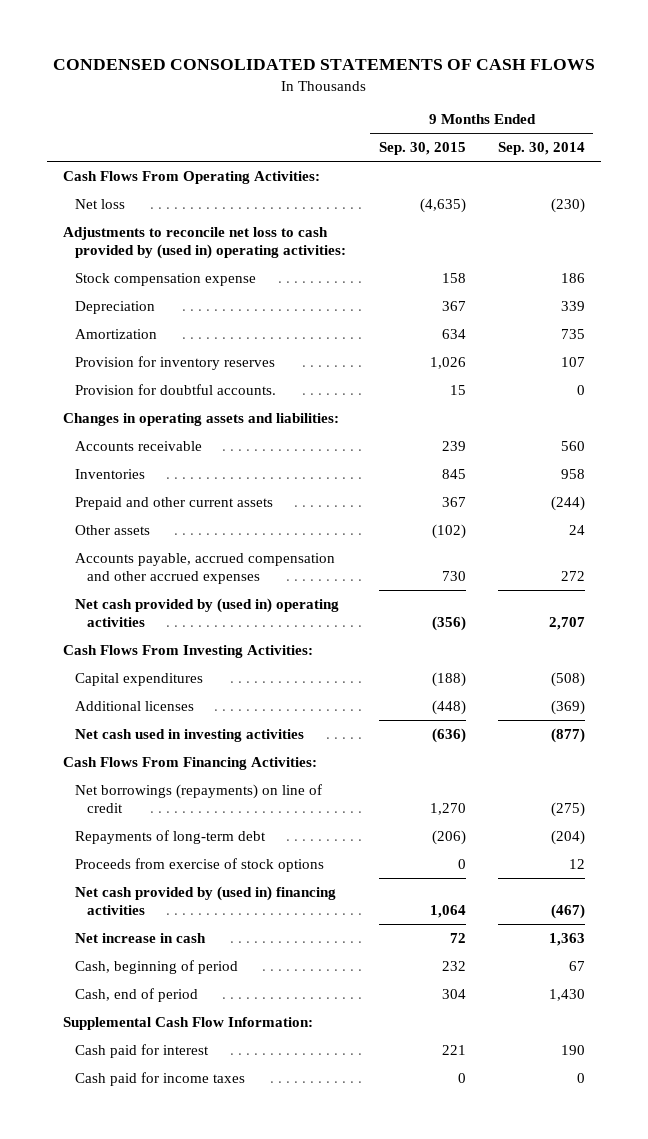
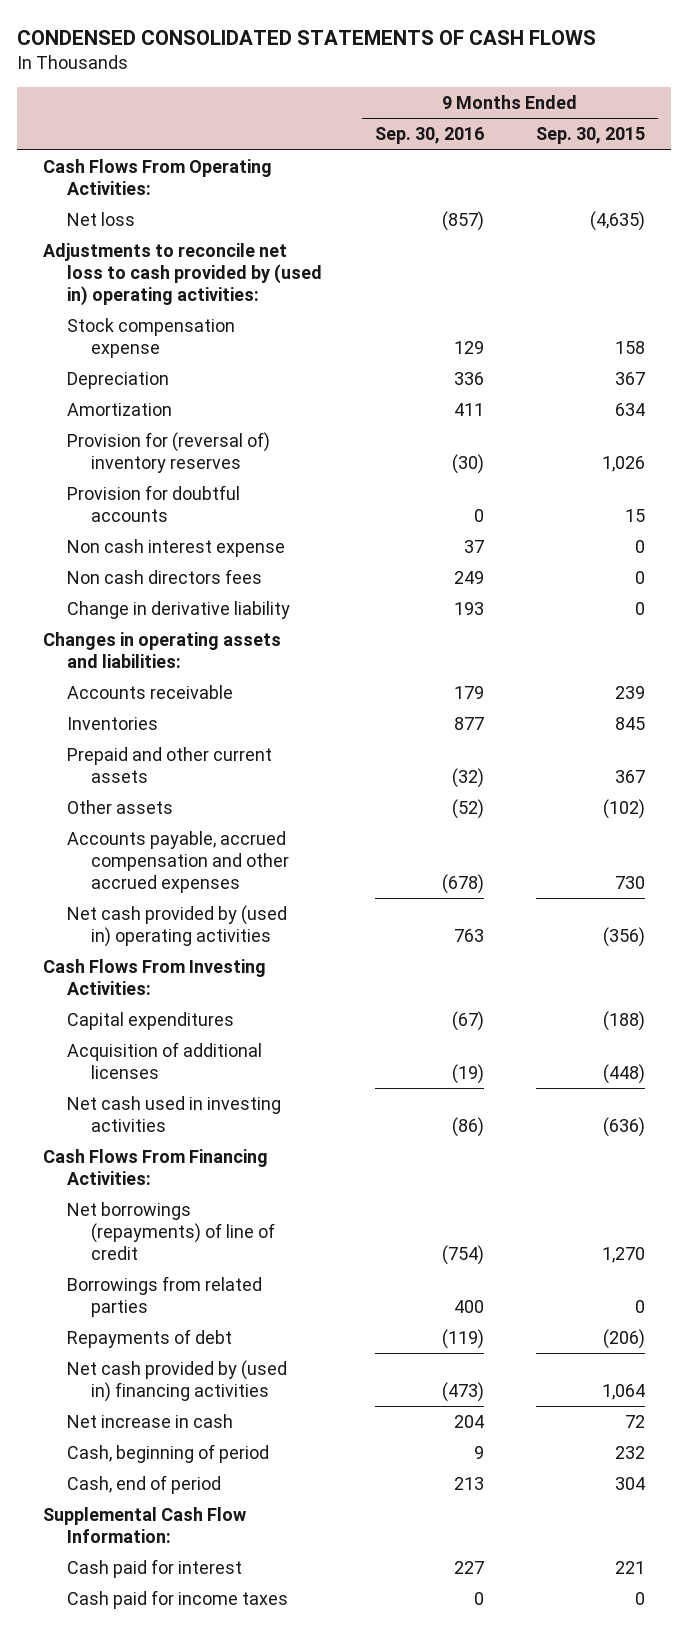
[498,142,586,156] Sep. 30, 2014 -> none
none -> [374,127,484,145] Sep. 30, 2016
[74,355,275,370] Provision for inventory reserves -> [67,432,271,473] Provision for (reversal of) inventory reserves
[74,383,276,395] Provision for doubtful accounts. -> [67,485,241,522] Provision for doubtful accounts
none -> [67,539,286,558] Non cash interest expense
none -> [67,569,263,585] Non cash directors fees
none -> [67,601,291,620] Change in derivative liability
[74,700,194,711] Additional licenses -> [67,1042,263,1079] Acquisition of additional licenses
[74,857,324,872] Proceeds from exercise of stock options -> none
[74,783,322,814] Net borrowings (repayments) on line of credit -> [67,1202,276,1260] Net borrowings (repayments) of line of credit
none -> [67,1276,263,1317] Borrowings from related parties
[74,829,266,844] Repayments of long-term debt -> [67,1329,233,1349] Repayments of debt

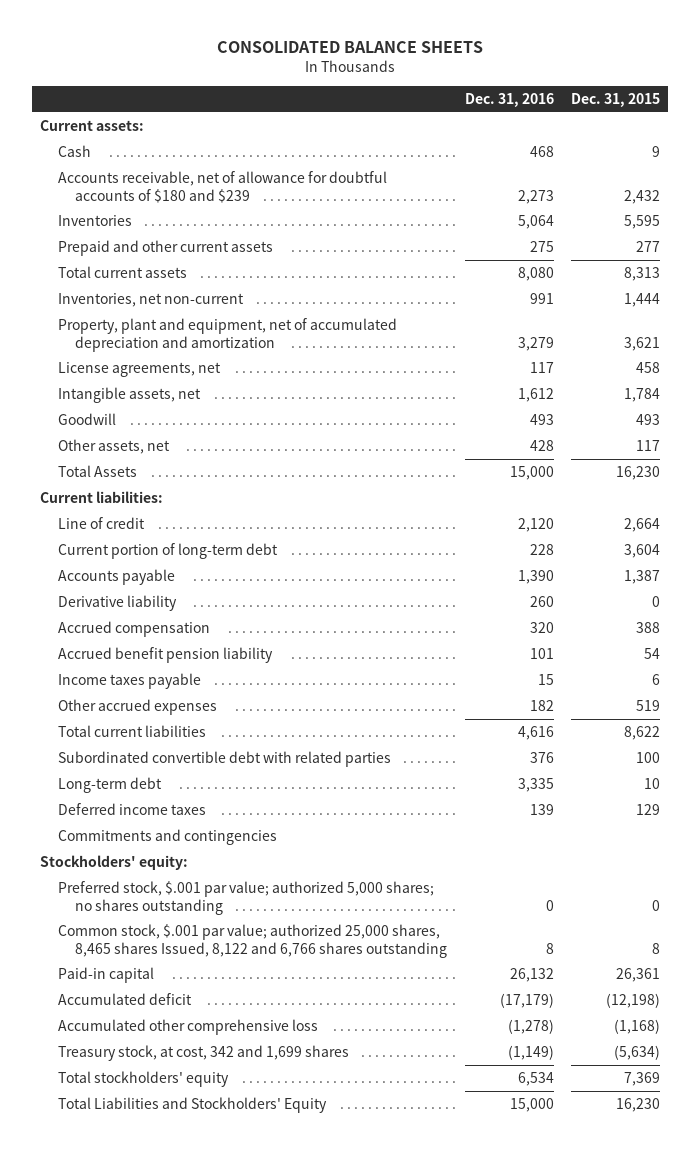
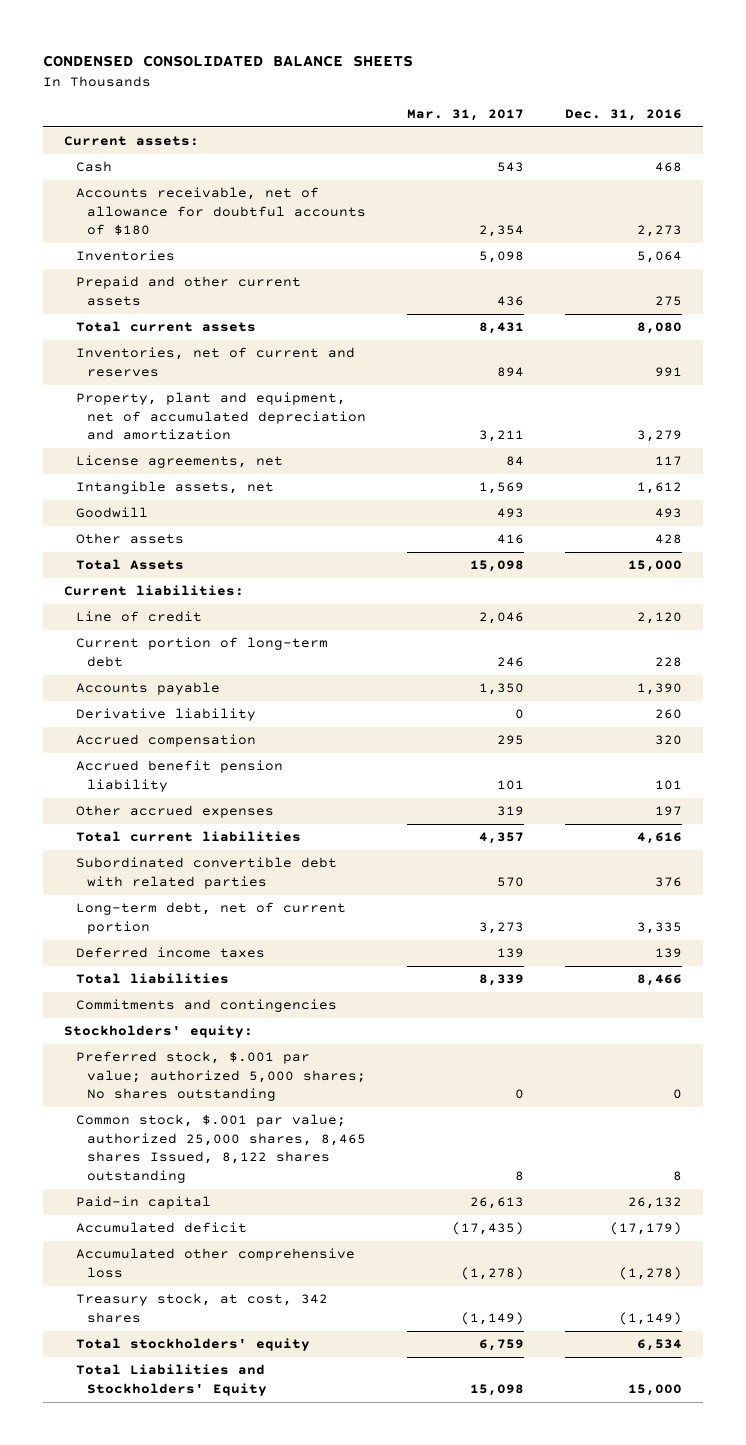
[217,41,484,54] CONSOLIDATED BALANCE SHEETS -> [43,55,414,68] CONDENSED CONSOLIDATED BALANCE SHEETS
[570,92,660,107] Dec. 31, 2015 -> none
none -> [407,109,525,122] Mar. 31, 2017
[57,170,387,203] Accounts receivable, net of allowance for doubtful accounts of $180 and $239 -> [75,187,367,236] Accounts receivable, net of allowance for doubtful accounts of $180
[57,292,244,307] Inventories, net non-current -> [75,347,355,377] Inventories, net of current and reserves
[57,438,170,454] Other assets, net -> [75,533,184,545] Other assets
[57,672,201,689] Income taxes payable -> none
[529,699,554,711] 182 -> [655,806,683,817] 197
[57,776,162,793] Long-term debt -> [75,902,346,934] Long-term debt, net of current portion
none -> [75,973,229,985] Total liabilities
[57,880,434,915] Preferred stock, $.001 par value; authorized 5,000 shares; no shares outstanding -> [75,1051,367,1102] Preferred stock, $.001 par value; authorized 5,000 shares; No shares outstanding
[57,923,448,958] Common stock, $.001 par value; authorized 25,000 shares, 8,465 shares Issued, 8,122 and 6,766 shares outstanding -> [75,1114,367,1183] Common stock, $.001 par value; authorized 25,000 shares, 8,465 shares Issued, 8,122 shares outstanding
[57,1044,349,1061] Treasury stock, at cost, 342 and 1,699 shares -> [75,1293,328,1323] Treasury stock, at cost, 342 shares

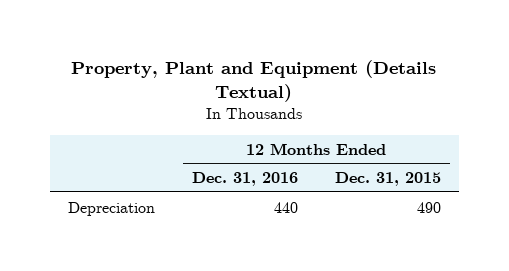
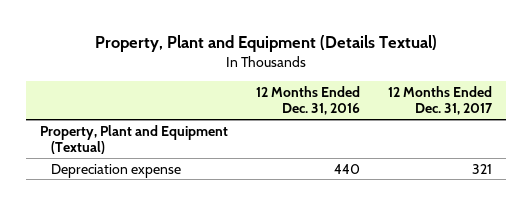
[334,171,441,186] Dec. 31, 2015 -> none
none -> [387,86,493,116] 12 Months Ended Dec. 31, 2017
none -> [39,124,228,155] Property, Plant and Equipment (Textual)
[68,201,156,216] Depreciation -> [51,163,182,178] Depreciation expense

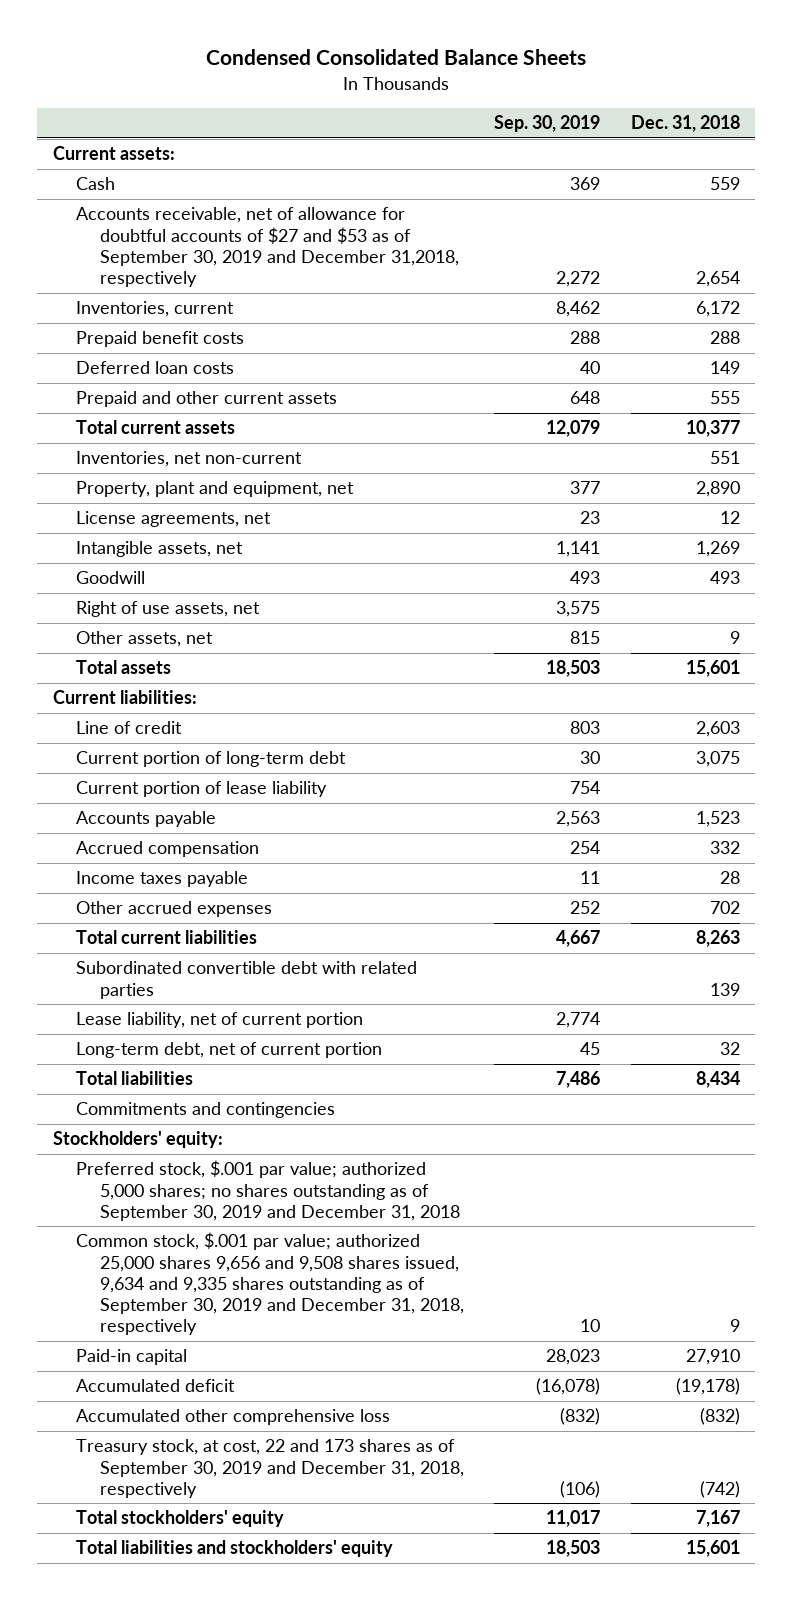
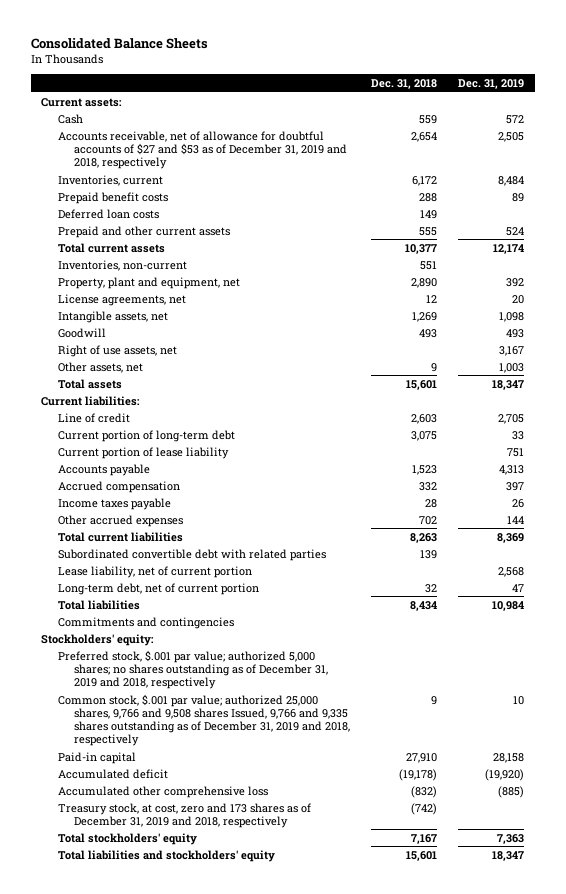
[206,49,587,66] Condensed Consolidated Balance Sheets -> [30,38,208,50] Consolidated Balance Sheets
[494,115,601,133] Sep. 30, 2019 -> none
none -> [458,79,525,90] Dec. 31, 2019
[76,207,459,288] Accounts receivable, net of allowance for doubtful accounts of $27 and $53 as of September 30, 2019 and December 31,2018, respectively -> [57,130,348,170] Accounts receivable, net of allowance for doubtful accounts of $27 and $53 as of December 31, 2019 and 2018, respectively
[76,451,303,468] Inventories, net non-current -> [57,259,187,271] Inventories, non-current
[76,1160,460,1221] Preferred stock, $.001 par value; authorized 5,000 shares; no shares outstanding as of September 30, 2019 and December 31, 2018 -> [57,649,329,690] Preferred stock, $.001 par value; authorized 5,000 shares; no shares outstanding as of December 31, 2019 and 2018, respectively
[76,1232,464,1336] Common stock, $.001 par value; authorized 25,000 shares 9,656 and 9,508 shares issued, 9,634 and 9,335 shares outstanding as of September 30, 2019 and December 31, 2018, respectively -> [57,693,351,747] Common stock, $.001 par value; authorized 25,000 shares, 9,766 and 9,508 shares Issued, 9,766 and 9,335 shares outstanding as of December 31, 2019 and 2018, respectively
[76,1439,464,1498] Treasury stock, at cost, 22 and 173 shares as of September 30, 2019 and December 31, 2018, respectively -> [57,802,311,828] Treasury stock, at cost, zero and 173 shares as of December 31, 2019 and 2018, respectively

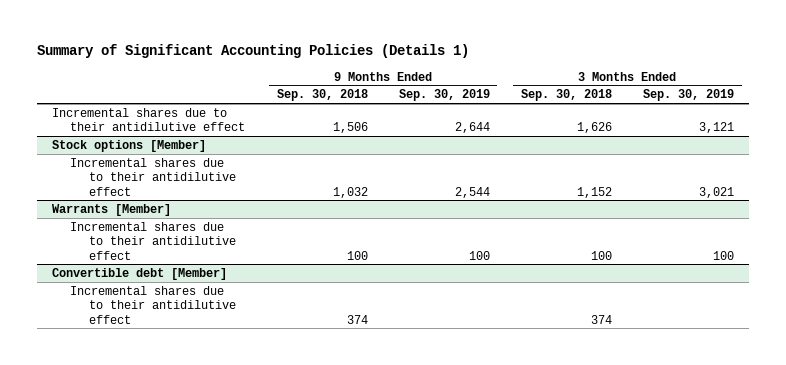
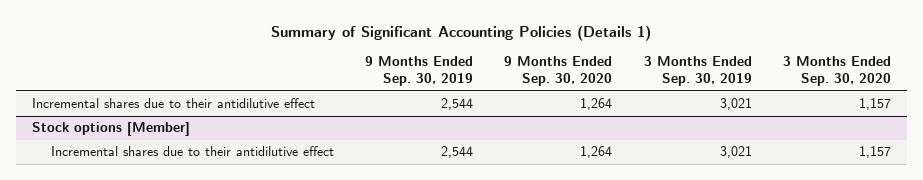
[276,89,368,102] Sep. 30, 2018 -> none
[520,89,612,102] Sep. 30, 2018 -> none
none -> [504,56,613,87] 9 Months Ended Sep. 30, 2020
none -> [783,56,892,87] 3 Months Ended Sep. 30, 2020
[454,122,490,134] 2,644 -> [441,98,474,111] 2,544
[698,122,734,134] 3,121 -> [719,98,752,111] 3,021
[52,203,172,216] Warrants [Member] -> none
[70,221,236,260] Incremental shares due to their antidilutive effect -> none
[52,267,228,280] Convertible debt [Member] -> none
[70,285,236,324] Incremental shares due to their antidilutive effect -> none

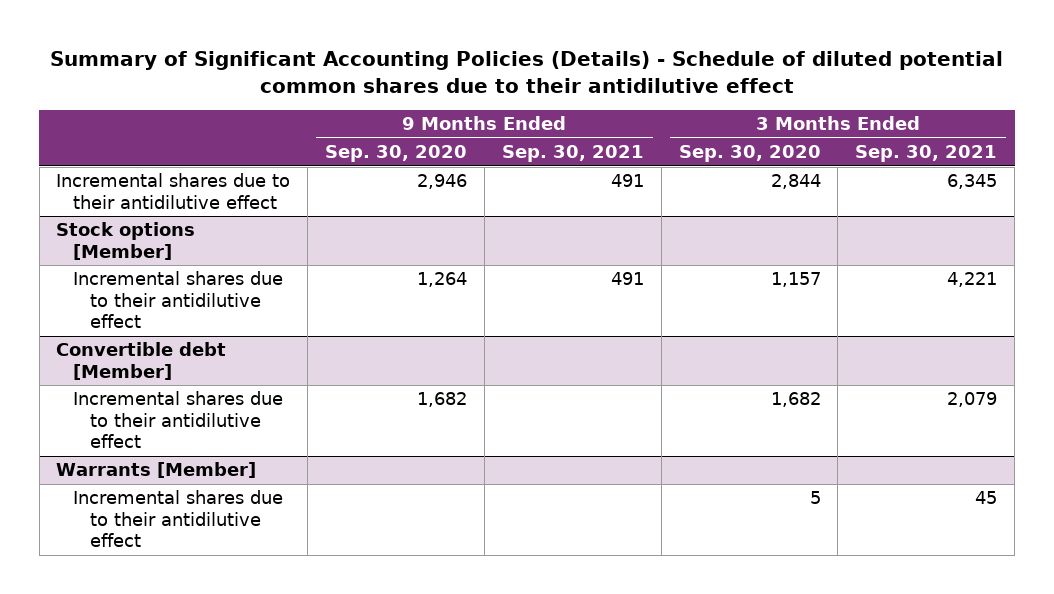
[271,24,652,41] Summary of Significant Accounting Policies (Details 1) -> [49,50,1003,93] Summary of Significant Accounting Policies (Details) - Schedule of diluted potential common shares due to their antidilutive effect
[365,56,474,87] 9 Months Ended Sep. 30, 2019 -> none
[643,56,752,87] 3 Months Ended Sep. 30, 2019 -> none
none -> [501,145,644,163] Sep. 30, 2021
none -> [855,145,998,163] Sep. 30, 2021
[580,98,613,111] 1,264 -> [417,174,468,190] 2,946
[859,98,892,111] 1,157 -> [770,174,821,190] 2,844
none -> [56,342,227,380] Convertible debt [Member]
none -> [73,391,284,449] Incremental shares due to their antidilutive effect
none -> [56,462,257,479] Warrants [Member]
none -> [73,490,284,548] Incremental shares due to their antidilutive effect

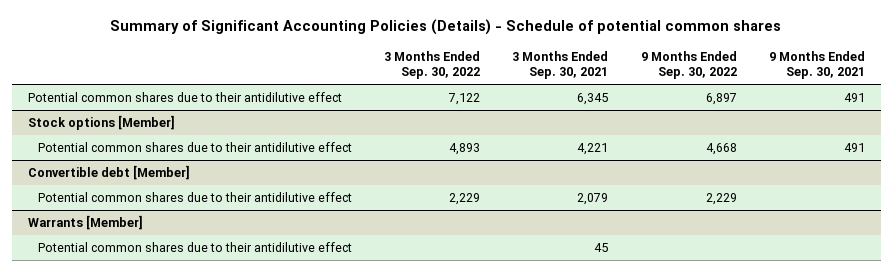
[49,50,1003,93] Summary of Significant Accounting Policies (Details) - Schedule of diluted potential common shares due to their antidilutive effect -> [110,19,782,36] Summary of Significant Accounting Policies (Details) - Schedule of potential common shares
[325,145,468,163] Sep. 30, 2020 -> none
[678,145,821,163] Sep. 30, 2020 -> none
none -> [383,50,480,80] 3 Months Ended Sep. 30, 2022
none -> [640,50,737,80] 9 Months Ended Sep. 30, 2022
[56,173,291,209] Incremental shares due to their antidilutive effect -> [27,91,342,102] Potential common shares due to their antidilutive effect
[73,271,284,329] Incremental shares due to their antidilutive effect -> [37,141,352,152] Potential common shares due to their antidilutive effect
[73,391,284,449] Incremental shares due to their antidilutive effect -> [37,191,352,202] Potential common shares due to their antidilutive effect
[73,490,284,548] Incremental shares due to their antidilutive effect -> [37,241,352,252] Potential common shares due to their antidilutive effect

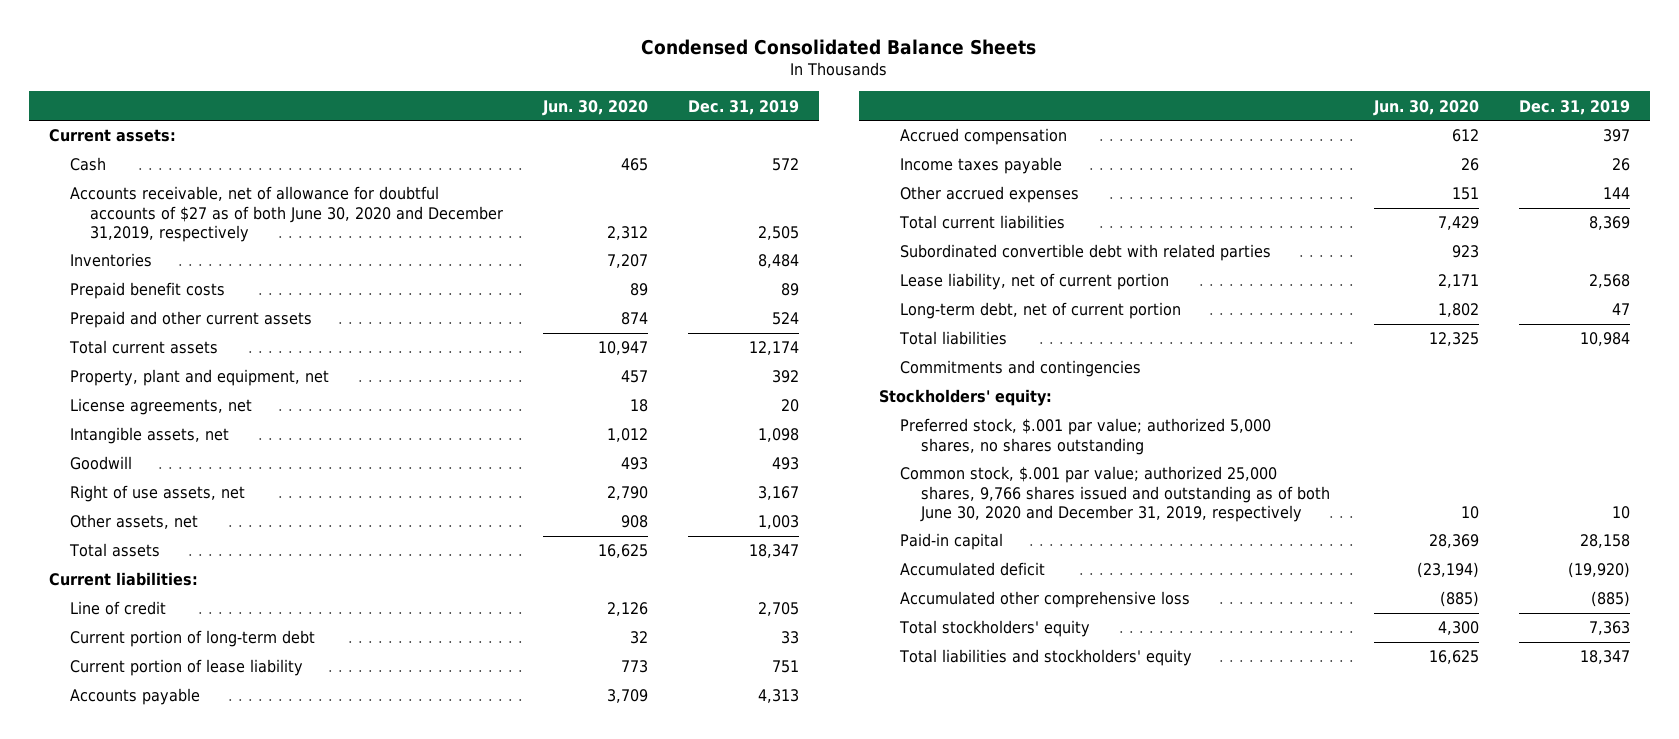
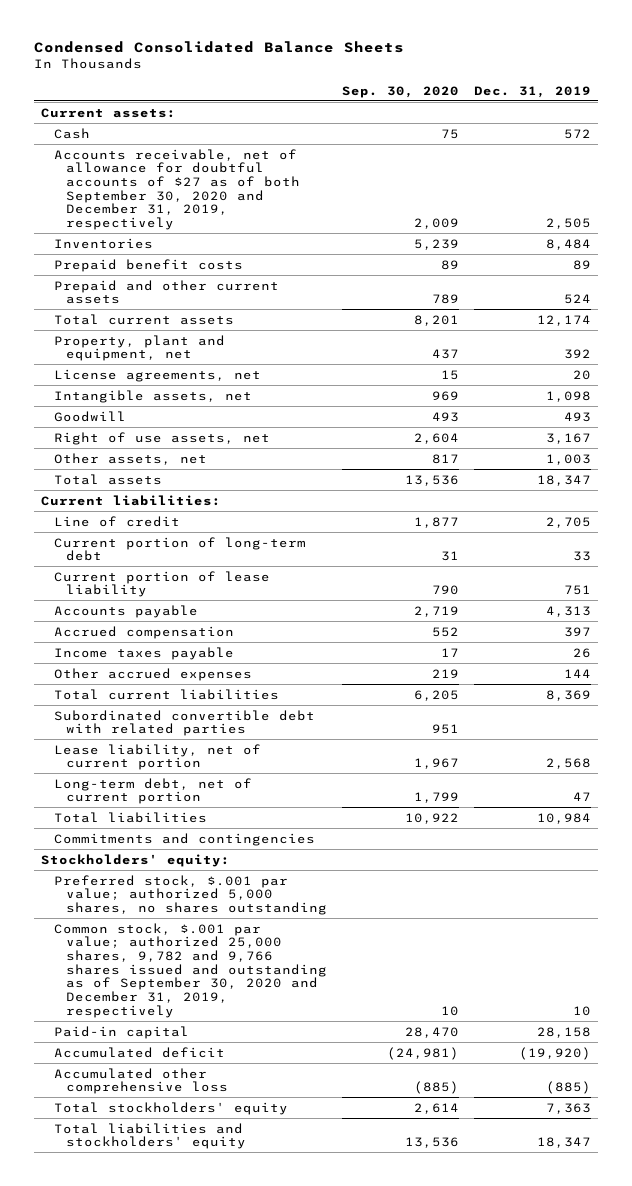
[542,99,649,116] Jun. 30, 2020 -> none
none -> [342,85,460,98] Sep. 30, 2020
[69,186,504,242] Accounts receivable, net of allowance for doubtful accounts of $27 as of both June 30, 2020 and December 31,2019, respectively -> [53,148,301,231] Accounts receivable, net of allowance for doubtful accounts of $27 as of both September 30, 2020 and December 31, 2019, respectively
[900,466,1330,522] Common stock, $.001 par value; authorized 25,000 shares, 9,766 shares issued and outstanding as of both June 30, 2020 and December 31, 2019, respectively -> [53,922,328,1018] Common stock, $.001 par value; authorized 25,000 shares, 9,782 and 9,766 shares issued and outstanding as of September 30, 2020 and December 31, 2019, respectively

